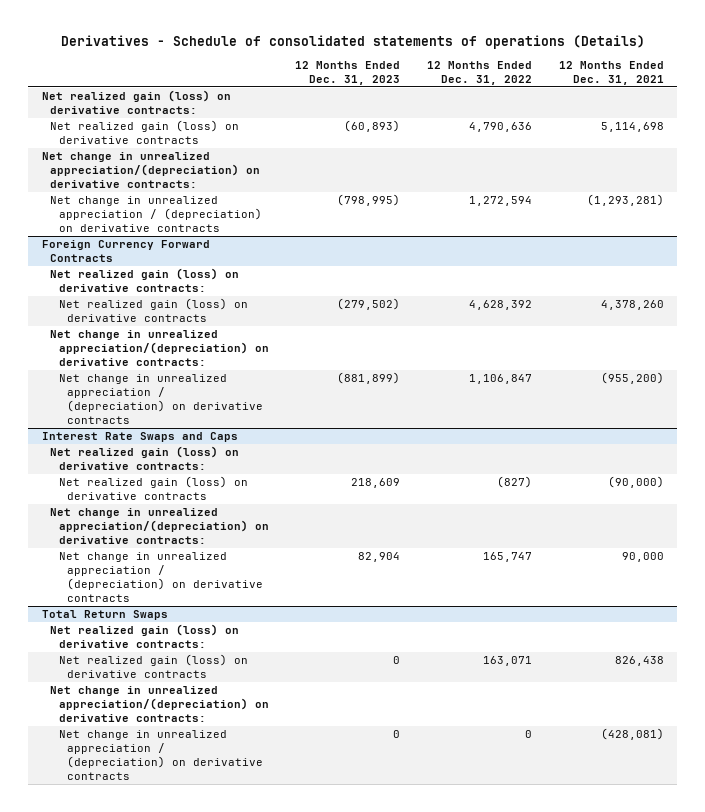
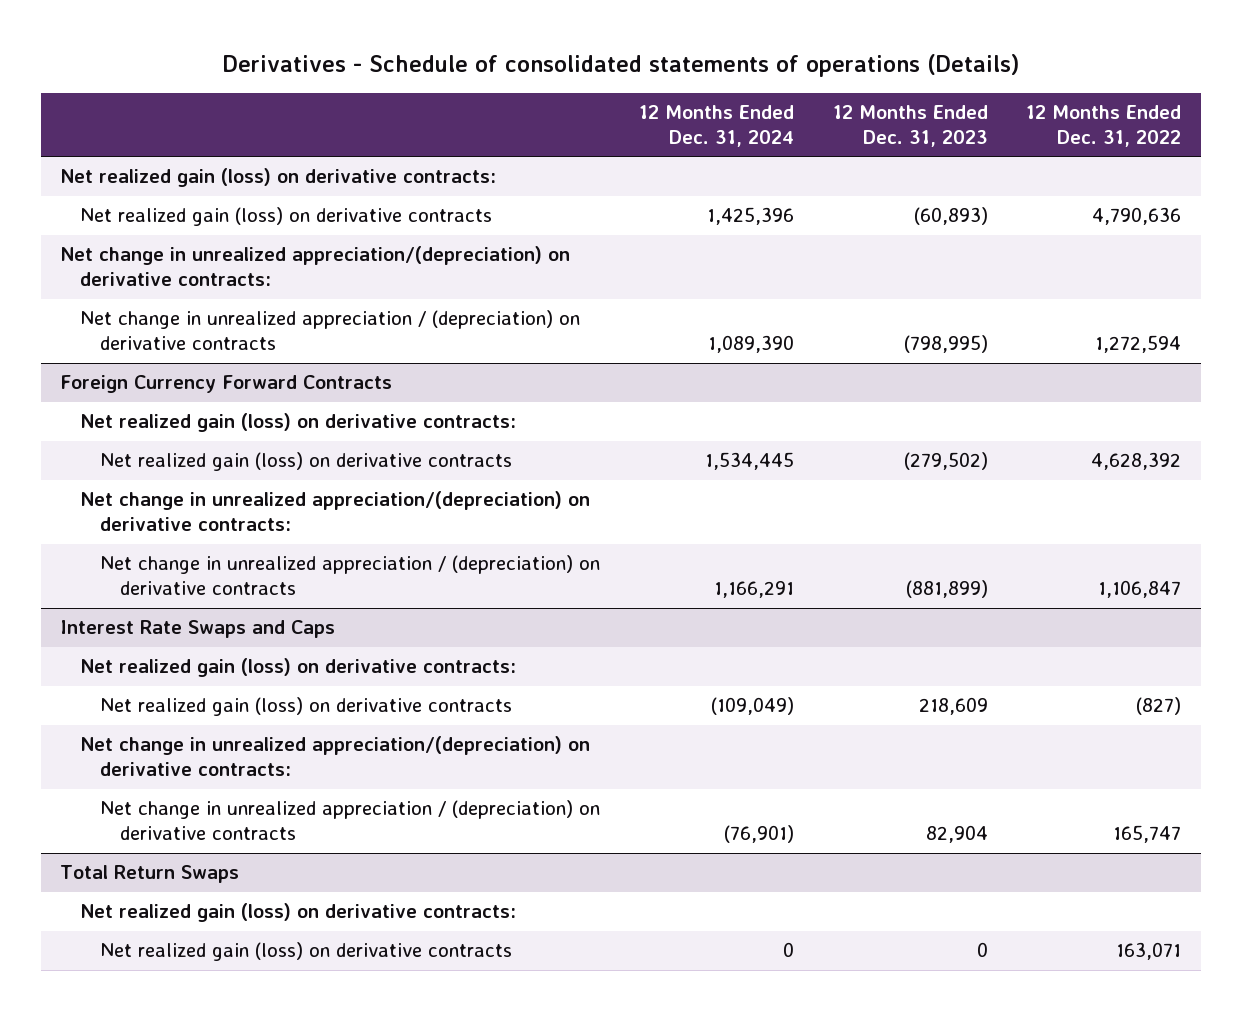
[558,60,664,85] 12 Months Ended Dec. 31, 2021 -> none
none -> [638,105,794,147] 12 Months Ended Dec. 31, 2024
[50,686,269,722] Net change in unrealized appreciation/(depreciation) on derivative contracts: -> none
[58,730,264,780] Net change in unrealized appreciation / (depreciation) on derivative contracts -> none

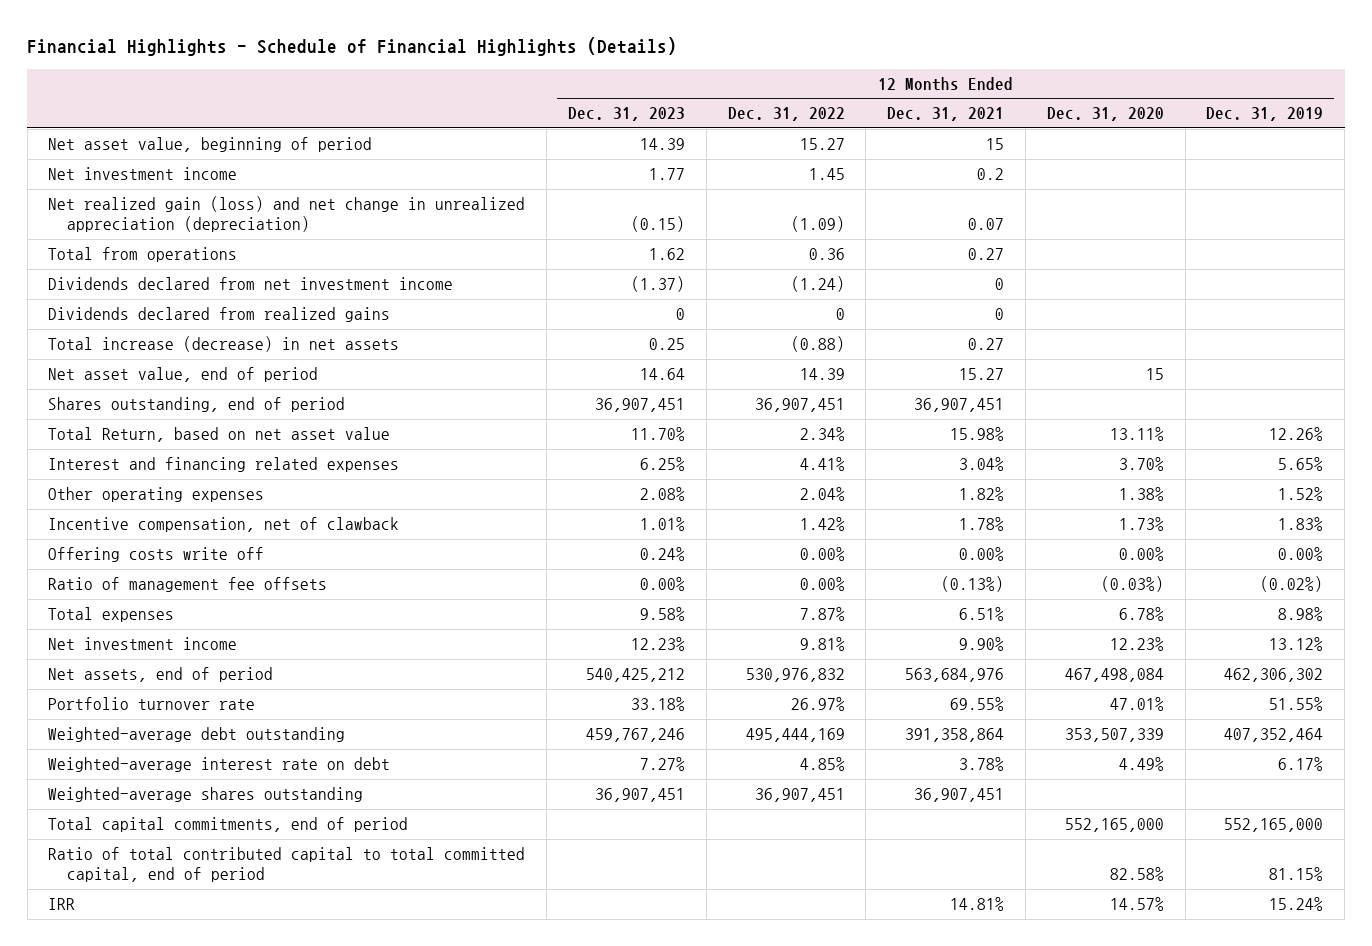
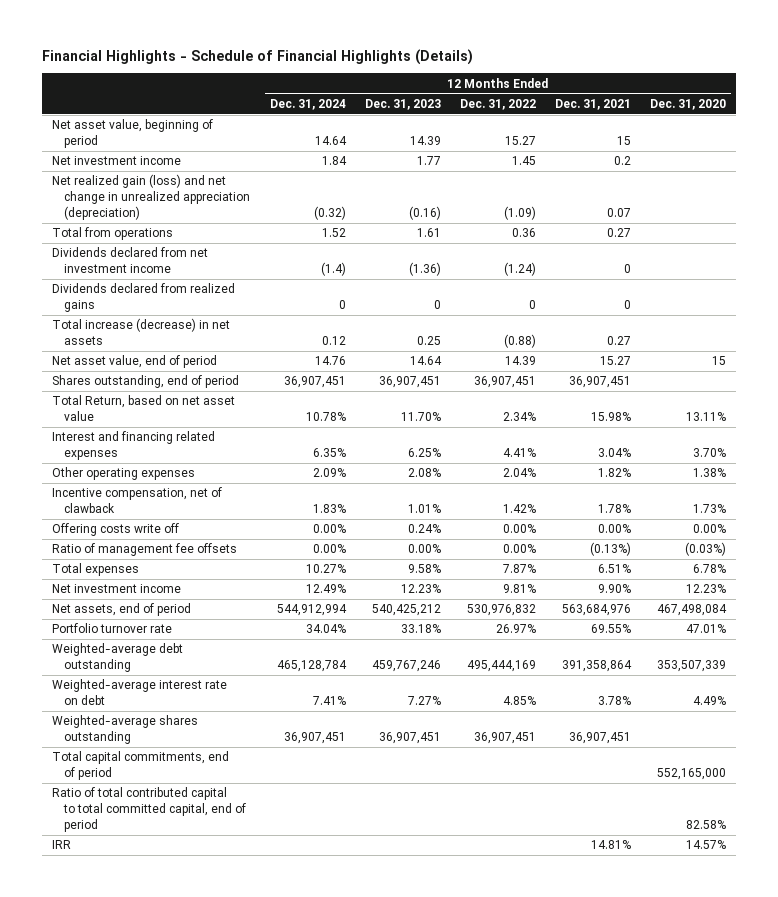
[1206,107,1324,122] Dec. 31, 2019 -> none
none -> [269,98,346,110] Dec. 31, 2024
[630,216,685,233] (0.15) -> [408,205,441,220] (0.16)
[648,247,685,260] 1.62 -> [416,228,441,238] 1.61
[630,275,685,292] (1.37) -> [408,262,441,277] (1.36)

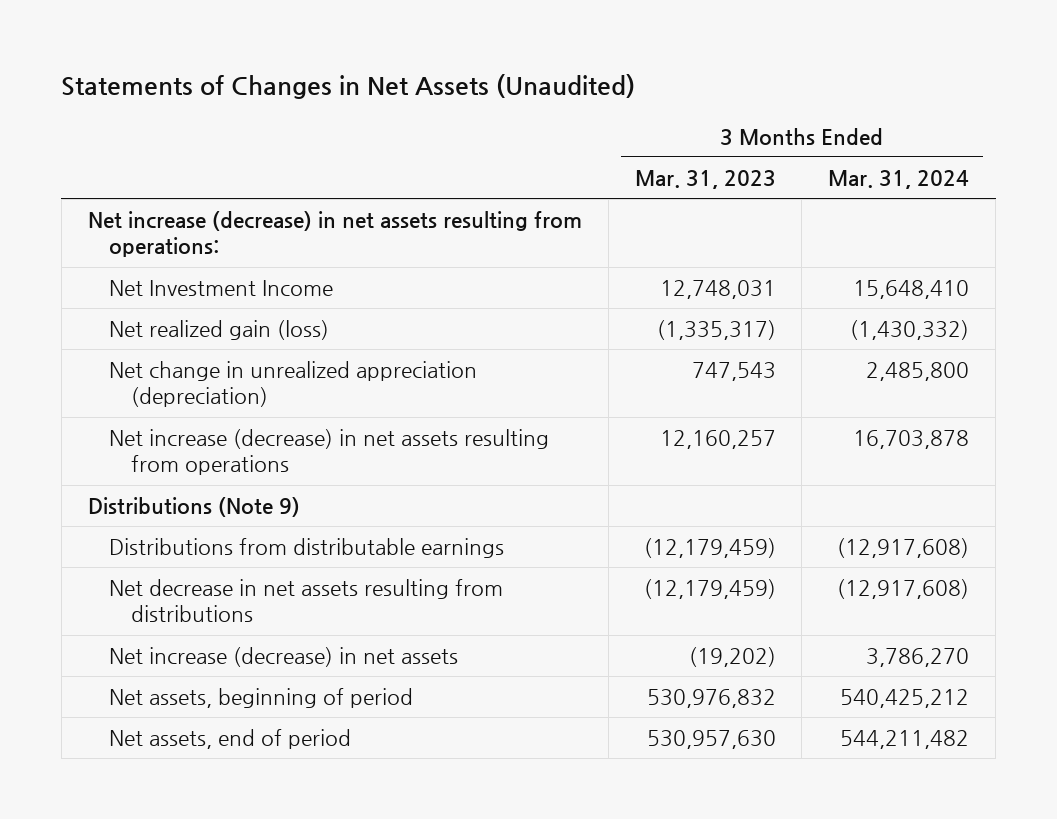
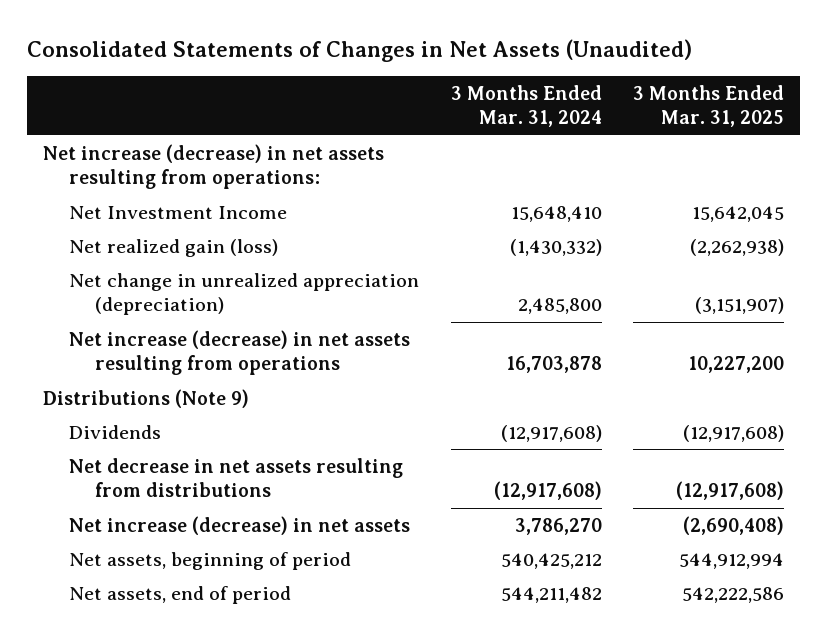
[61,74,636,100] Statements of Changes in Net Assets (Unaudited) -> [26,38,692,62] Consolidated Statements of Changes in Net Assets (Unaudited)
[634,170,776,190] Mar. 31, 2023 -> none
none -> [633,84,785,128] 3 Months Ended Mar. 31, 2025
[109,538,505,559] Distributions from distributable earnings -> [68,424,161,439] Dividends

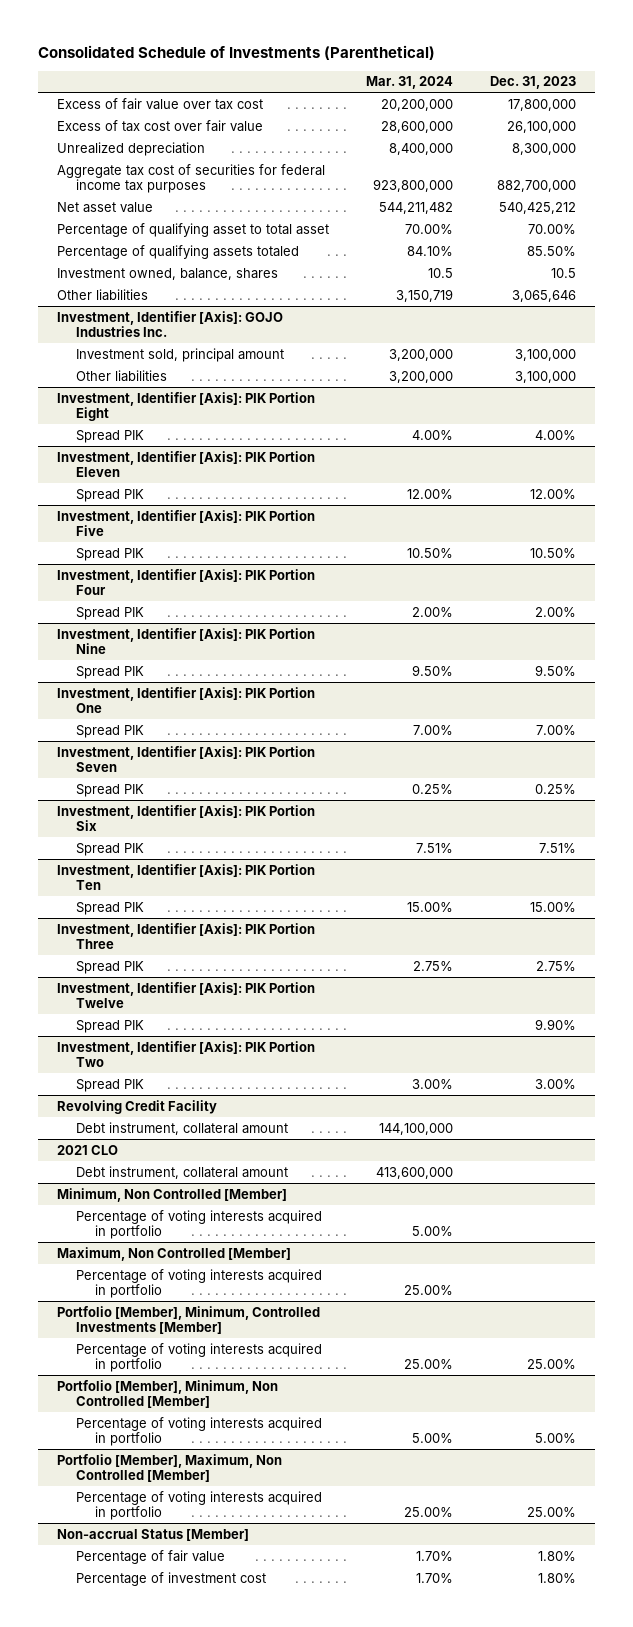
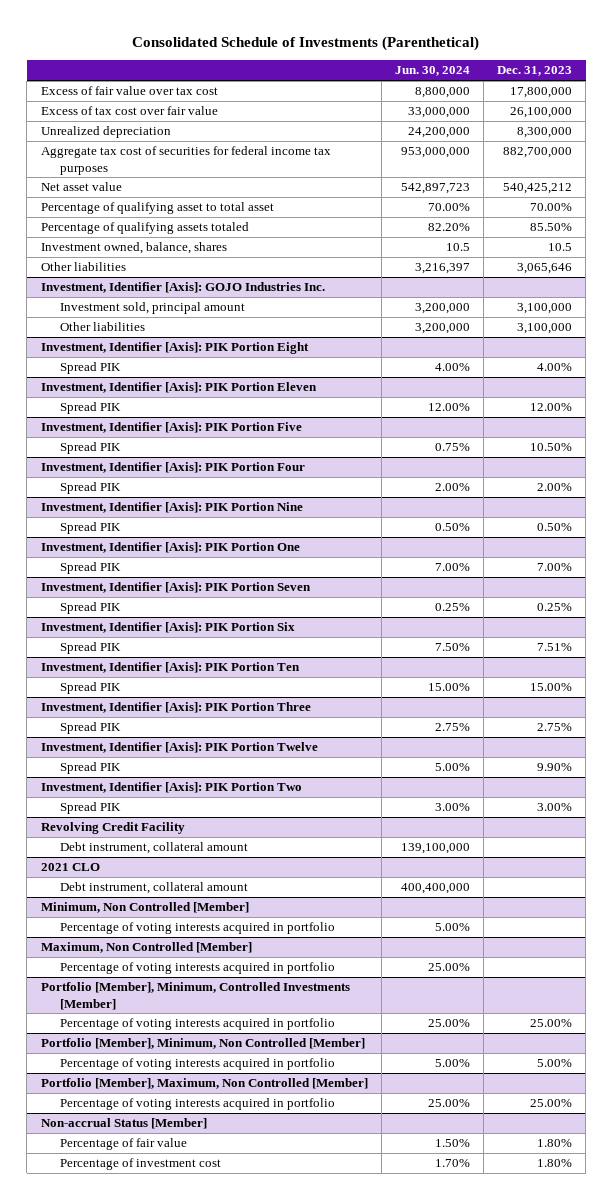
[365,76,453,90] Mar. 31, 2024 -> none
none -> [394,66,470,77] Jun. 30, 2024
[535,664,577,676] 9.50% -> [537,523,573,532] 0.50%

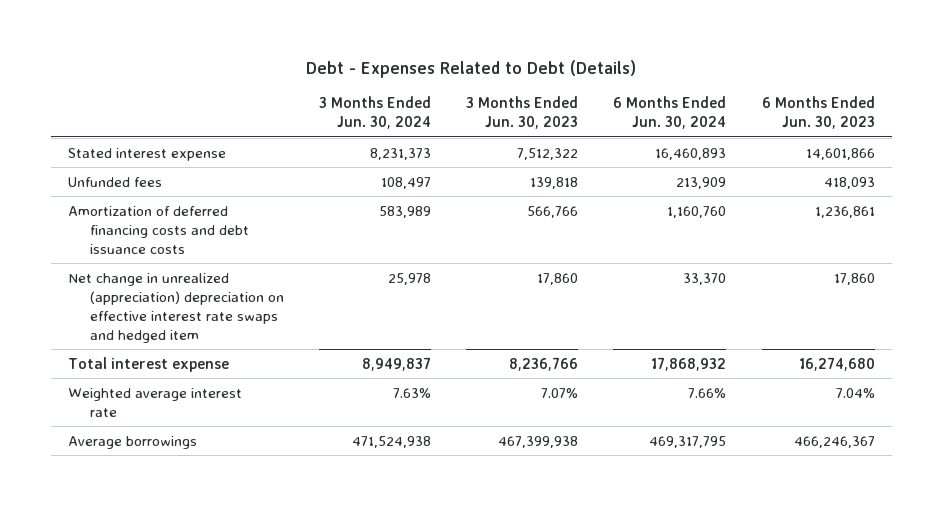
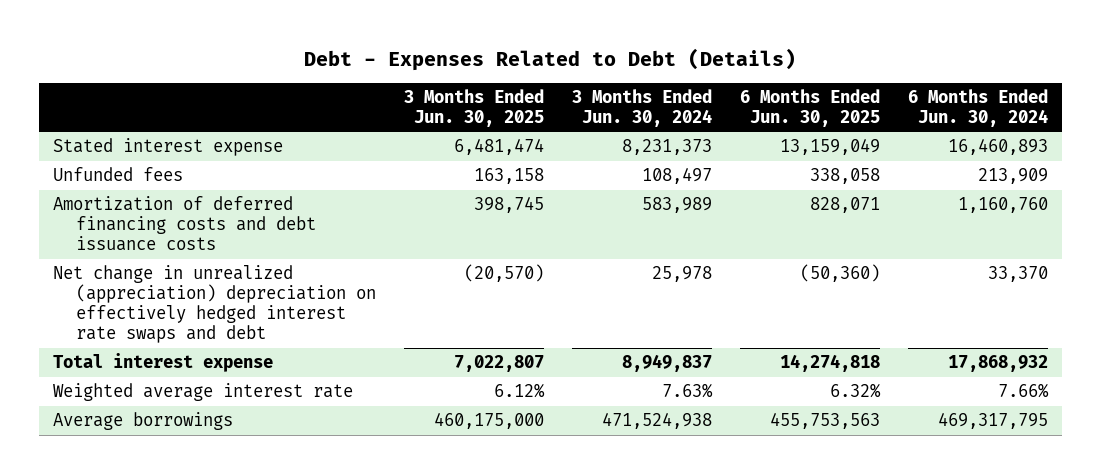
[466,96,579,130] 3 Months Ended Jun. 30, 2023 -> none
[761,96,875,130] 6 Months Ended Jun. 30, 2023 -> none
none -> [404,89,545,127] 3 Months Ended Jun. 30, 2025
none -> [740,89,881,127] 6 Months Ended Jun. 30, 2025
[68,272,285,343] Net change in unrealized (appreciation) depreciation on effective interest rate swaps and hedged item -> [53,265,377,344] Net change in unrealized (appreciation) depreciation on effectively hedged interest rate swaps and debt

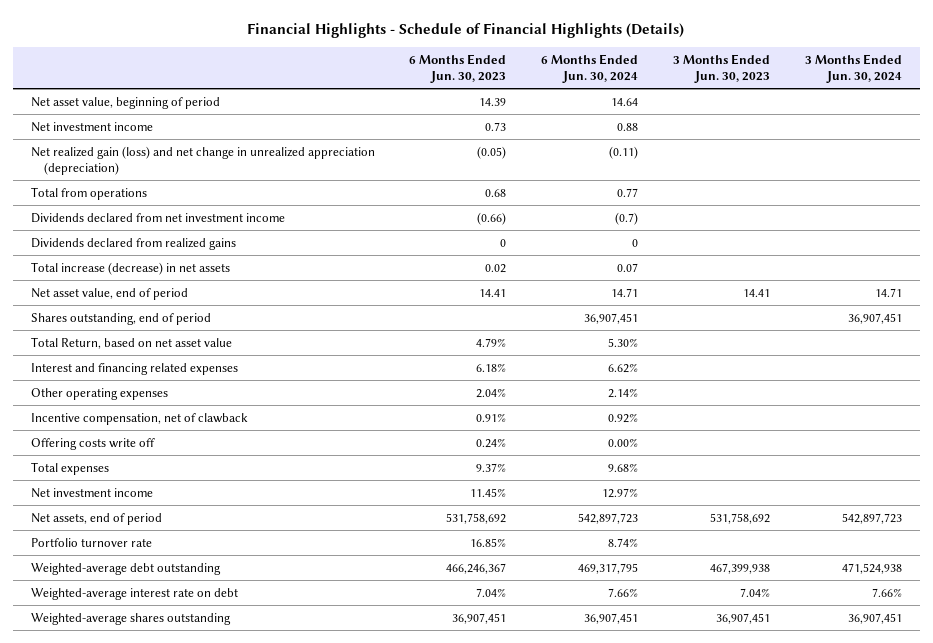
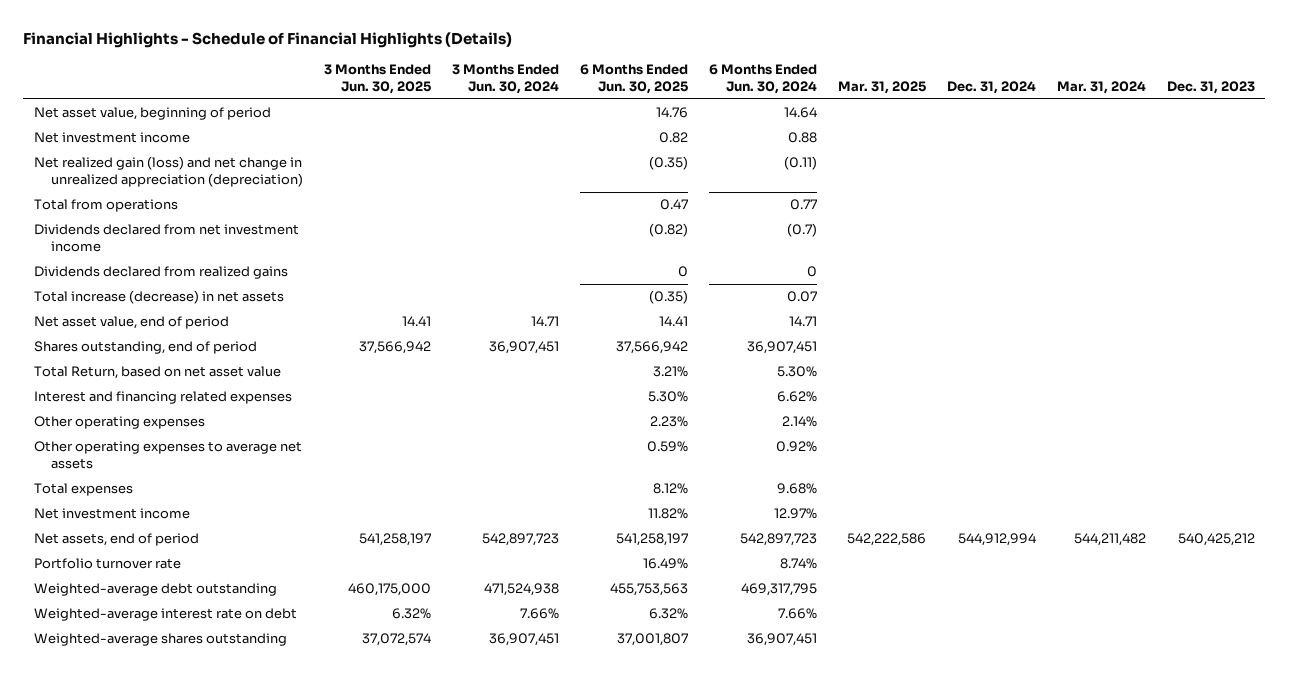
[409,53,507,83] 6 Months Ended Jun. 30, 2023 -> none
[673,53,771,83] 3 Months Ended Jun. 30, 2023 -> none
none -> [324,64,432,94] 3 Months Ended Jun. 30, 2025
none -> [580,64,689,94] 6 Months Ended Jun. 30, 2025
none -> [838,80,927,94] Mar. 31, 2025
none -> [947,80,1037,94] Dec. 31, 2024
none -> [1056,80,1146,94] Mar. 31, 2024
none -> [1166,80,1255,94] Dec. 31, 2023
[30,437,155,450] Offering costs write off -> none
[30,412,248,425] Incentive compensation, net of clawback -> [33,441,302,470] Other operating expenses to average net assets

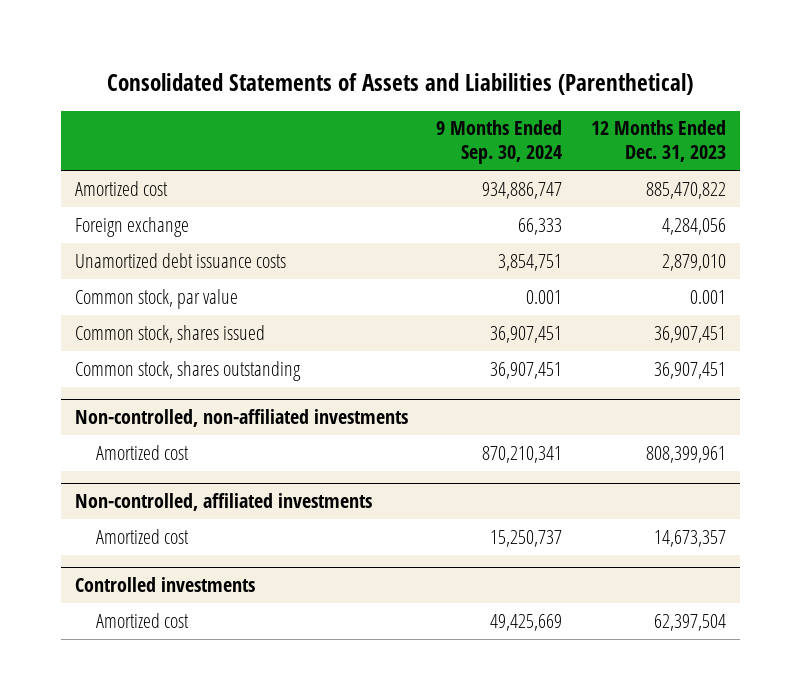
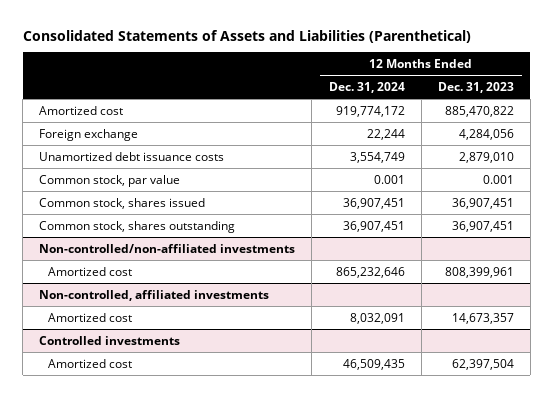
[436,120,563,165] 9 Months Ended Sep. 30, 2024 -> none
none -> [328,81,405,93] Dec. 31, 2024
[74,408,408,427] Non-controlled, non-affiliated investments -> [39,243,296,253] Non-controlled/non-affiliated investments

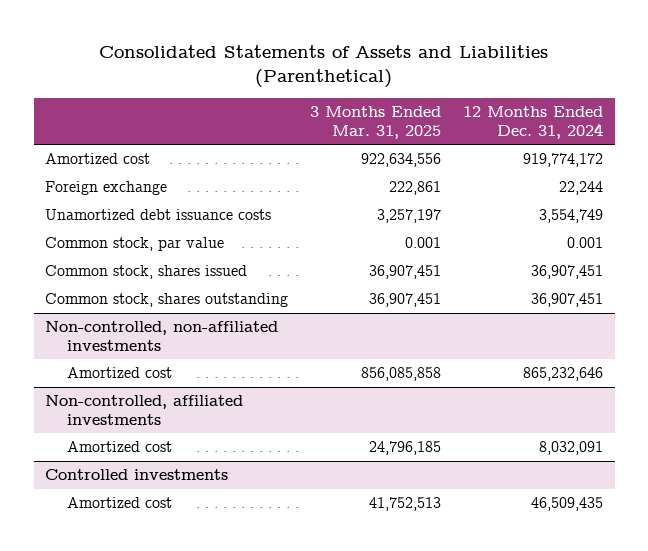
[437,81,514,93] Dec. 31, 2023 -> none
none -> [310,106,442,139] 3 Months Ended Mar. 31, 2025
[39,243,296,253] Non-controlled/non-affiliated investments -> [44,321,278,351] Non-controlled, non-affiliated investments

